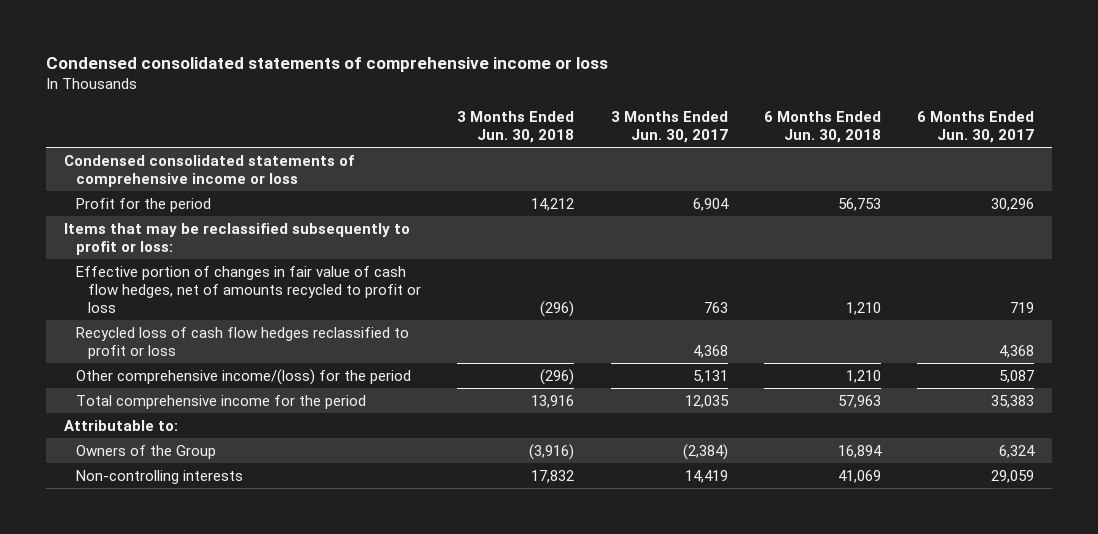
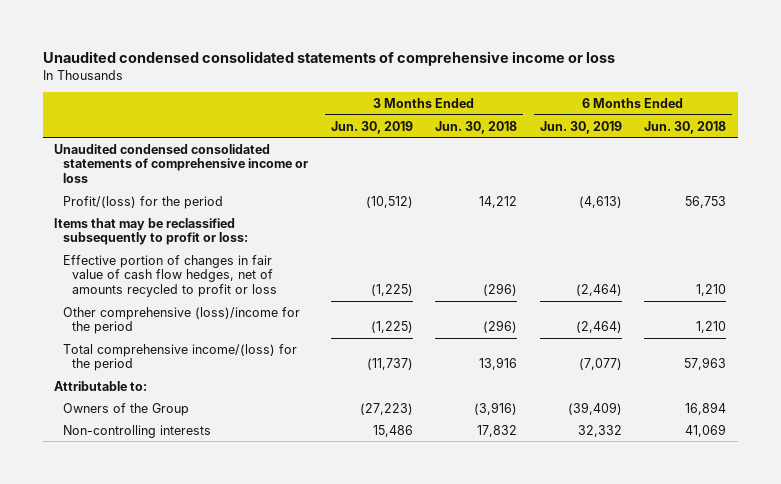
[45,57,608,73] Condensed consolidated statements of comprehensive income or loss -> [42,50,615,66] Unaudited condensed consolidated statements of comprehensive income or loss
[610,110,728,143] 3 Months Ended Jun. 30, 2017 -> none
[917,110,1035,143] 6 Months Ended Jun. 30, 2017 -> none
none -> [330,120,413,134] Jun. 30, 2019
none -> [539,120,622,134] Jun. 30, 2019
[64,154,355,187] Condensed consolidated statements of comprehensive income or loss -> [54,143,309,184] Unaudited condensed consolidated statements of comprehensive income or loss
[76,197,212,212] Profit for the period -> [63,195,224,209] Profit/(loss) for the period
[76,326,410,359] Recycled loss of cash flow hedges reclassified to profit or loss -> none
[76,368,412,385] Other comprehensive income/(loss) for the period -> [63,306,301,335] Other comprehensive (loss)/income for the period
[76,394,367,409] Total comprehensive income for the period -> [63,343,298,372] Total comprehensive income/(loss) for the period

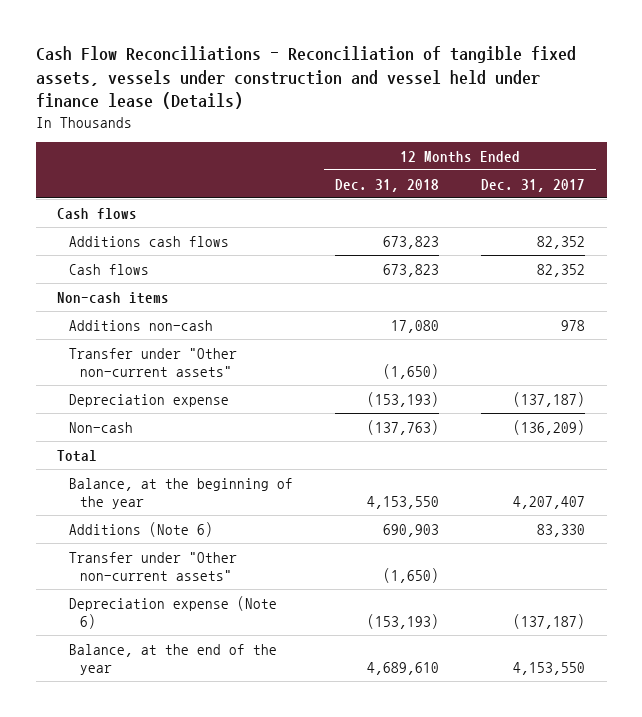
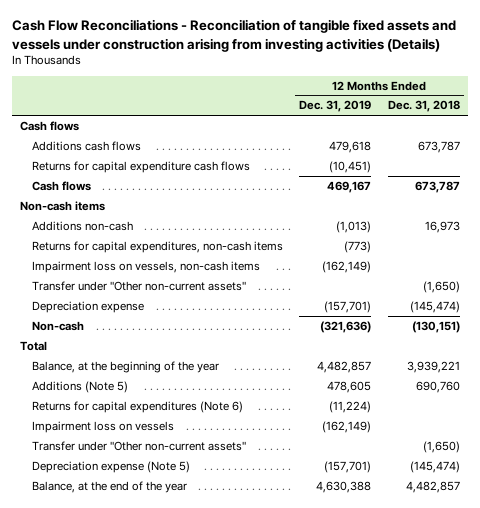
[35,46,576,110] Cash Flow Reconciliations - Reconciliation of tangible fixed assets, vessels under construction and vessel held under finance lease (Details) -> [12,19,457,52] Cash Flow Reconciliations - Reconciliation of tangible fixed assets and vessels under construction arising from investing activities (Details)
[481,178,586,192] Dec. 31, 2017 -> none
none -> [299,100,372,113] Dec. 31, 2019
[383,235,440,249] 673,823 -> [417,140,460,153] 673,787
none -> [32,160,251,173] Returns for capital expenditure cash flows
[383,263,440,277] 673,823 -> [414,180,460,193] 673,787
[391,319,440,333] 17,080 -> [424,220,460,233] 16,973
none -> [32,240,284,253] Returns for capital expenditures, non-cash items
none -> [32,260,261,273] Impairment loss on vessels, non-cash items
[367,391,440,407] (153,193) -> [409,300,460,313] (145,474)
[367,419,440,435] (137,763) -> [411,320,460,333] (130,151)
[367,496,440,510] 4,153,550 -> [406,360,460,373] 3,939,221
[68,521,213,537] Additions (Note 6) -> [32,380,129,393] Additions (Note 5)
[383,523,440,537] 690,903 -> [415,380,460,393] 690,760
none -> [32,400,244,413] Returns for capital expenditures (Note 6)
none -> [32,420,175,433] Impairment loss on vessels
[68,595,277,630] Depreciation expense (Note 6) -> [32,460,191,473] Depreciation expense (Note 5)
[367,614,440,630] (153,193) -> [409,460,460,473] (145,474)
[367,662,440,676] 4,689,610 -> [405,480,460,493] 4,482,857

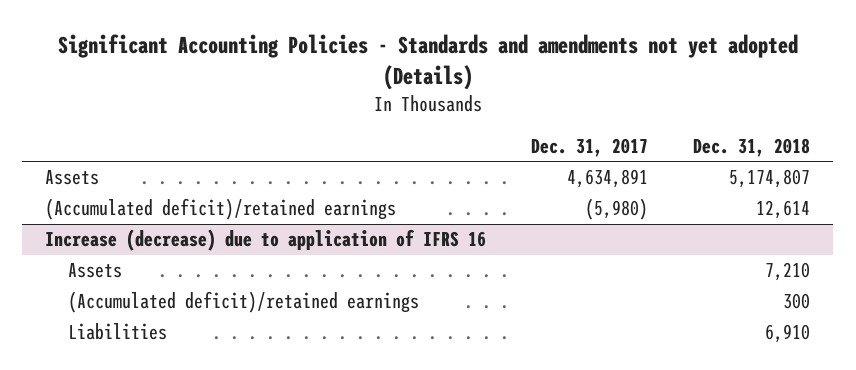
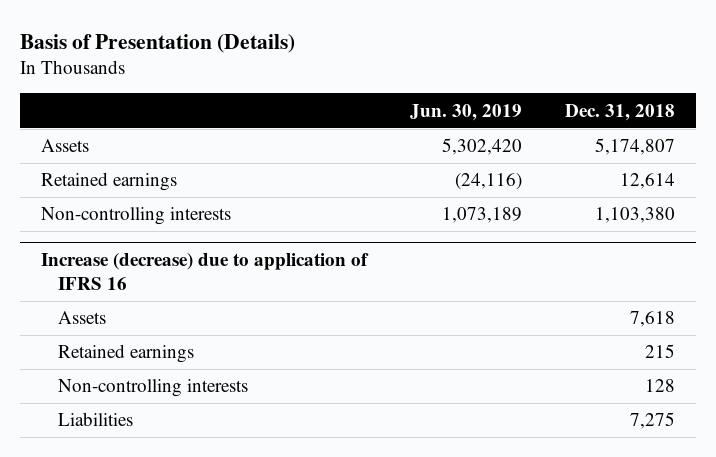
[57,34,798,90] Significant Accounting Policies - Standards and amendments not yet adopted (Details) -> [19,34,295,54] Basis of Presentation (Details)
[531,137,649,157] Dec. 31, 2017 -> none
none -> [409,103,522,121] Jun. 30, 2019
[45,198,397,221] (Accumulated deficit)/retained earnings -> [41,172,178,192] Retained earnings
none -> [41,207,232,226] Non-controlling interests
[765,262,811,282] 7,210 -> [629,311,675,328] 7,618
[68,291,420,314] (Accumulated deficit)/retained earnings -> [58,344,195,364] Retained earnings
[783,293,811,310] 300 -> [644,344,675,359] 215
none -> [58,379,249,398] Non-controlling interests
[765,324,811,344] 6,910 -> [629,412,675,430] 7,275

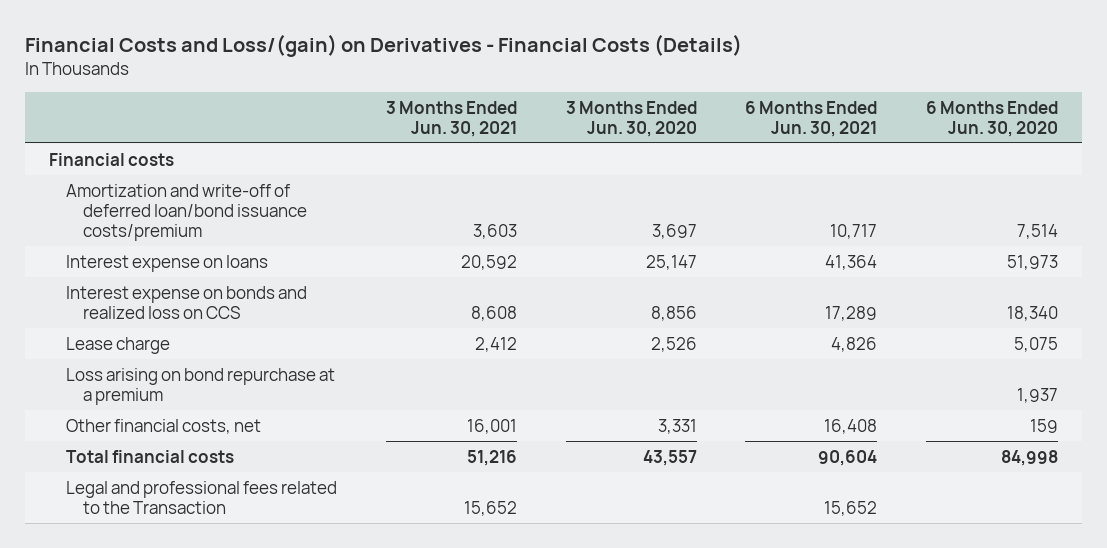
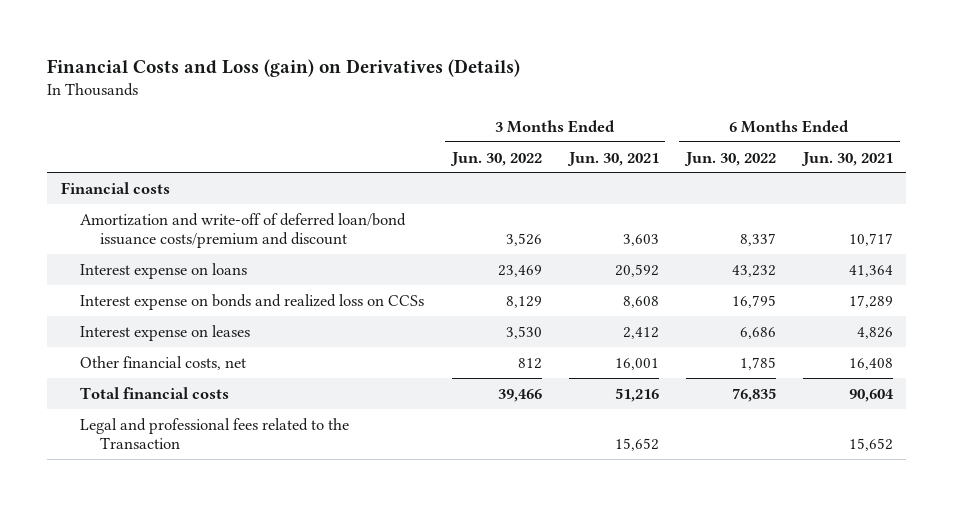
[24,33,742,57] Financial Costs and Loss/(gain) on Derivatives - Financial Costs (Details) -> [47,58,521,77] Financial Costs and Loss (gain) on Derivatives (Details)
[565,100,697,137] 3 Months Ended Jun. 30, 2020 -> none
[926,100,1059,137] 6 Months Ended Jun. 30, 2020 -> none
none -> [449,151,542,166] Jun. 30, 2022
none -> [683,151,776,166] Jun. 30, 2022
[65,183,307,241] Amortization and write-off of deferred loan/bond issuance costs/premium -> [80,212,407,249] Amortization and write-off of deferred loan/bond issuance costs/premium and discount
[65,367,335,405] Loss arising on bond repurchase at a premium -> none
[65,285,307,319] Interest expense on bonds and realized loss on CCS -> [80,293,425,310] Interest expense on bonds and realized loss on CCSs
[65,336,170,354] Lease charge -> [80,324,251,341] Interest expense on leases

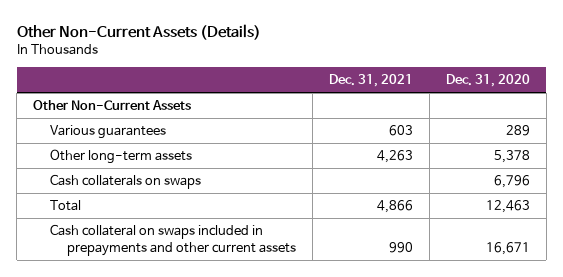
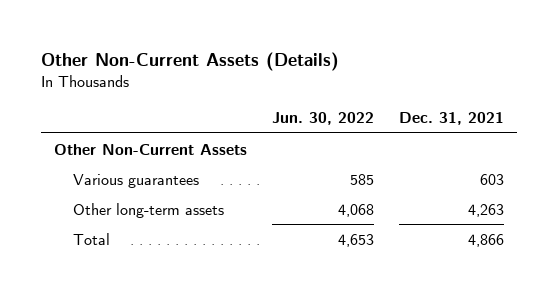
[445,74,530,88] Dec. 31, 2020 -> none
none -> [272,112,375,126] Jun. 30, 2022
[49,174,201,190] Cash collaterals on swaps -> none
[49,224,296,256] Cash collateral on swaps included in prepayments and other current assets -> none

